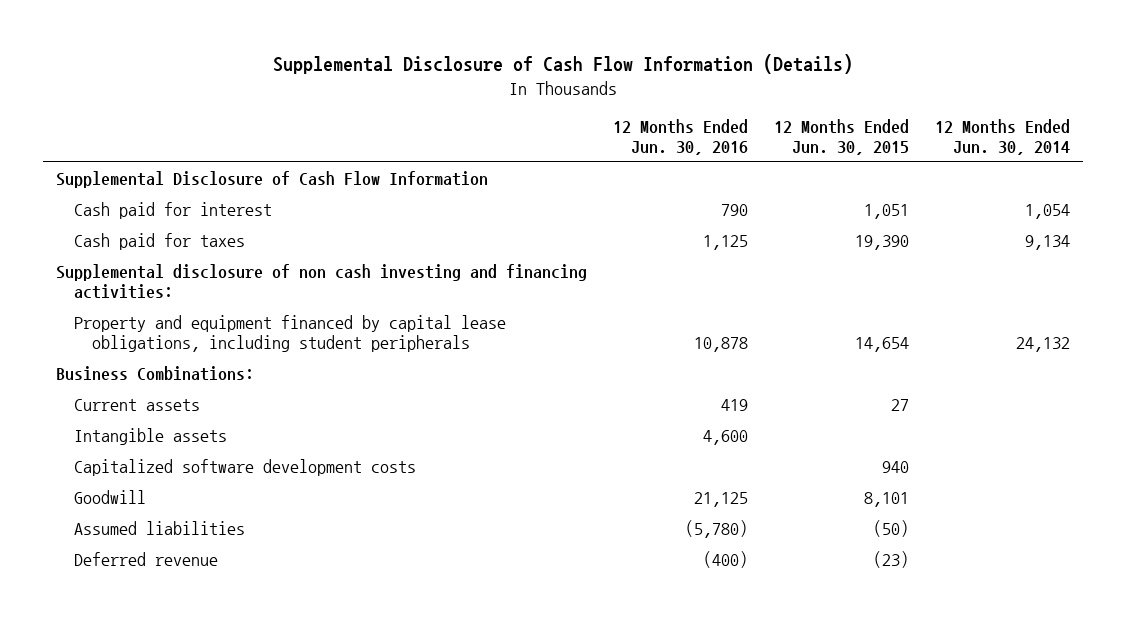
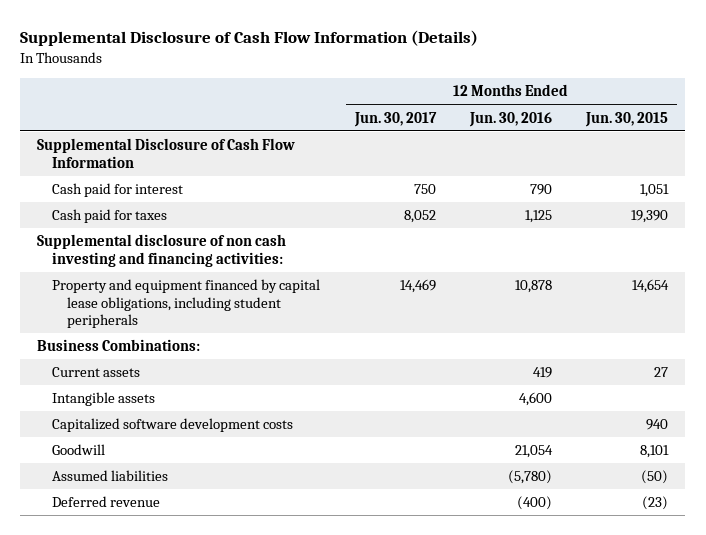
[934,118,1070,156] 12 Months Ended Jun. 30, 2014 -> none
none -> [353,111,437,127] Jun. 30, 2017
[694,491,749,507] 21,125 -> [514,445,553,459] 21,054

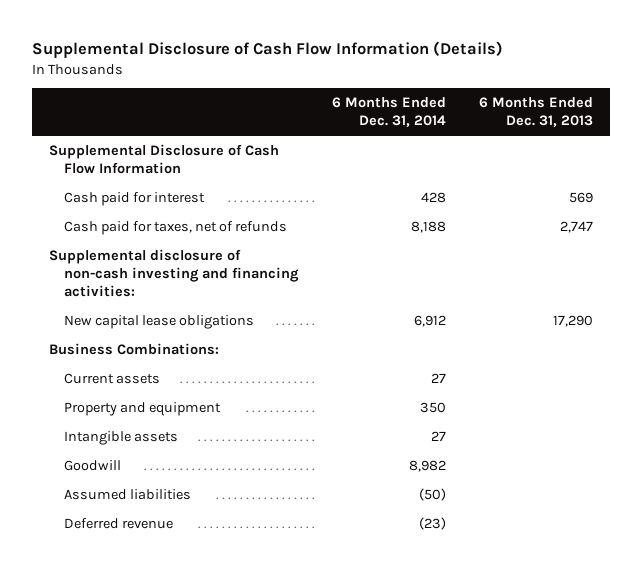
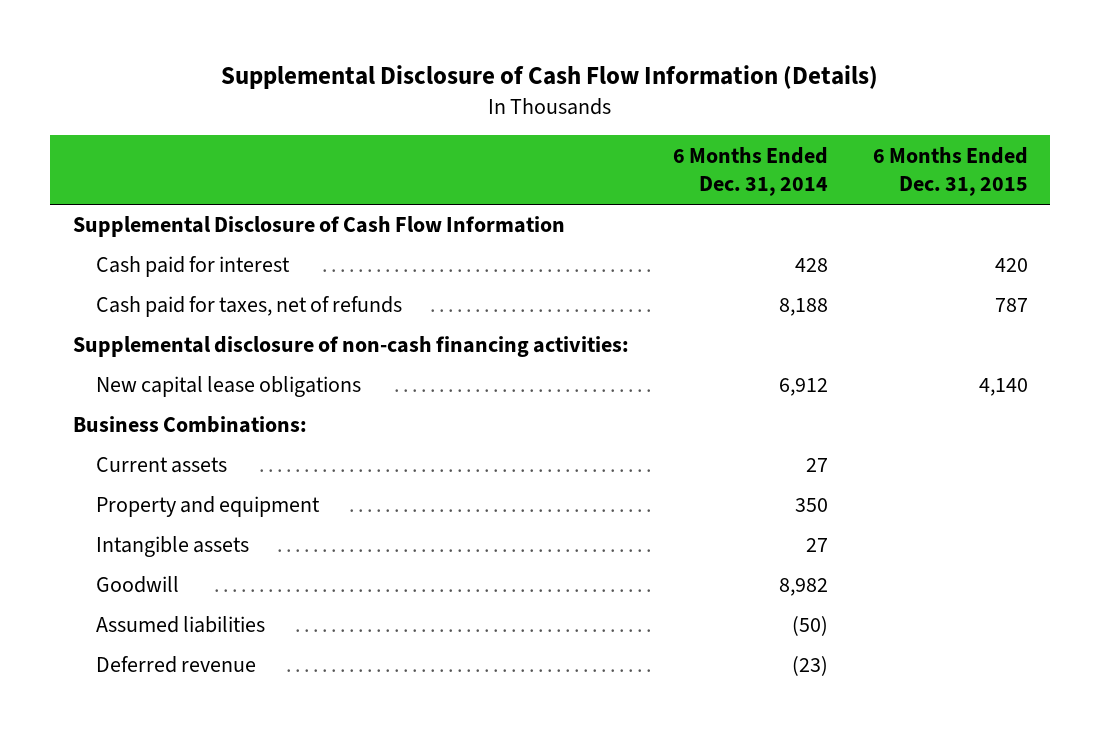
[479,97,594,128] 6 Months Ended Dec. 31, 2013 -> none
none -> [872,146,1028,197] 6 Months Ended Dec. 31, 2015
[48,249,300,298] Supplemental disclosure of non-cash investing and financing activities: -> [72,336,629,358] Supplemental disclosure of non-cash financing activities:

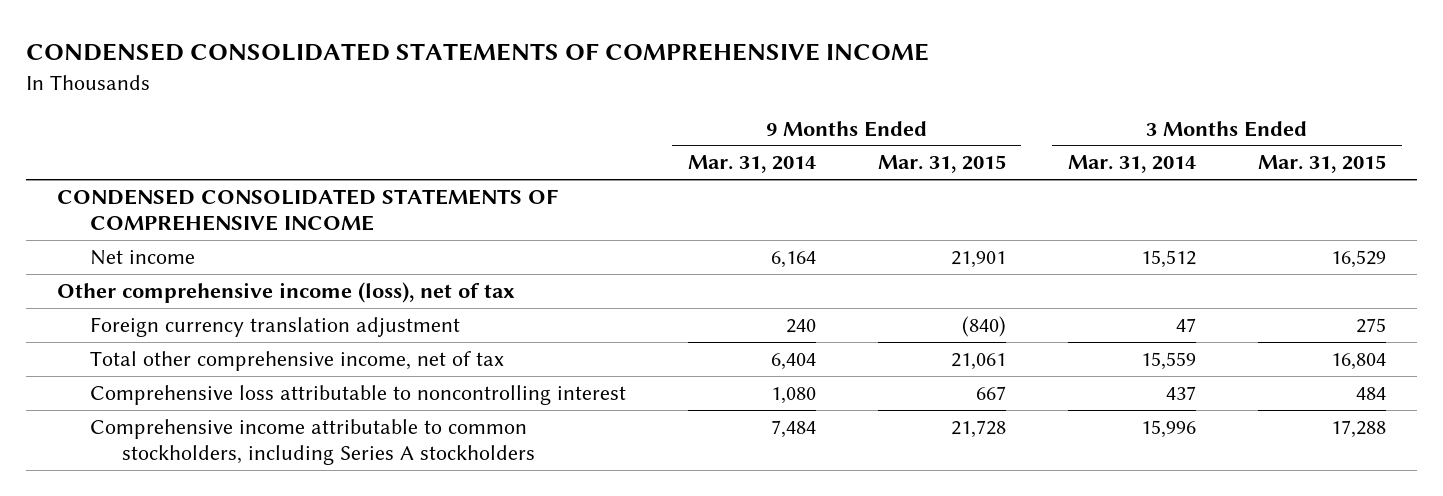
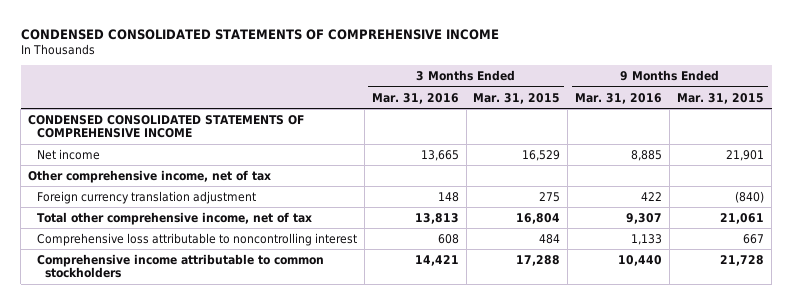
[687,155,816,174] Mar. 31, 2014 -> none
[1068,155,1197,174] Mar. 31, 2014 -> none
none -> [371,92,459,104] Mar. 31, 2016
none -> [575,92,663,104] Mar. 31, 2016
[57,281,516,303] Other comprehensive income (loss), net of tax -> [28,169,272,183] Other comprehensive income, net of tax
[89,418,536,466] Comprehensive income attributable to common stockholders, including Series A stockholders -> [36,253,324,279] Comprehensive income attributable to common stockholders

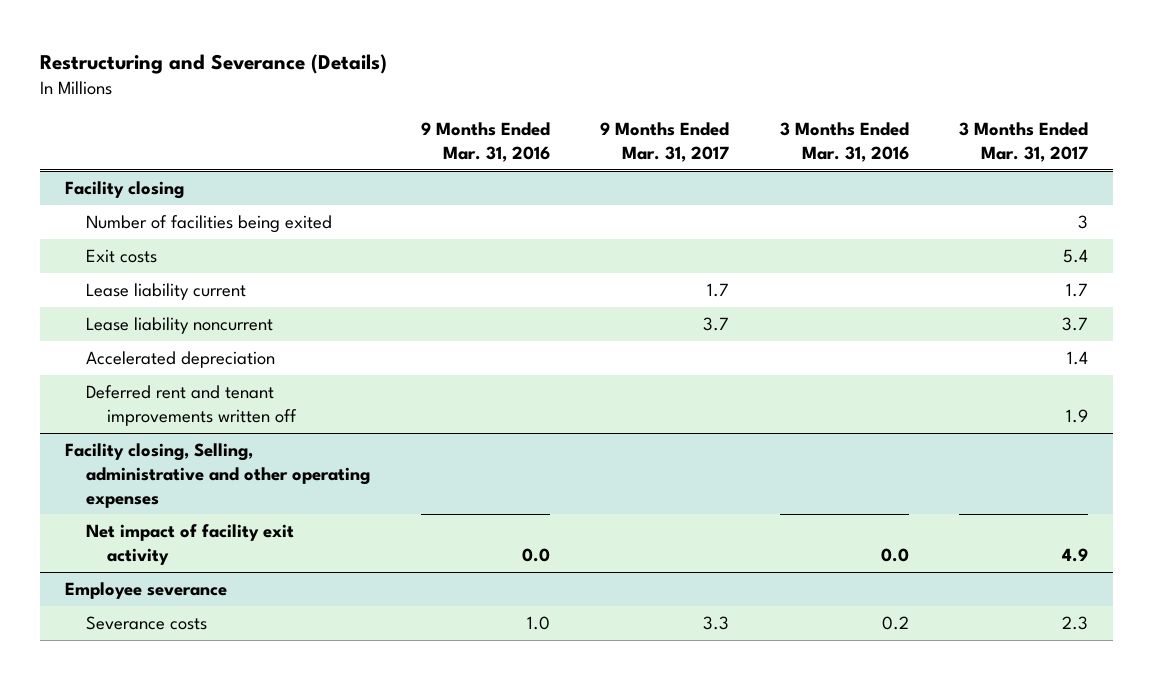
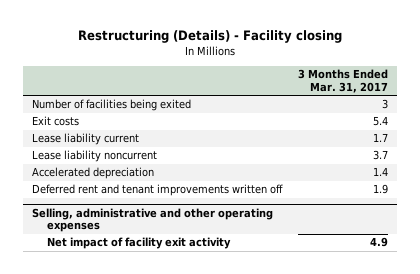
[40,53,388,74] Restructuring and Severance (Details) -> [77,30,342,44] Restructuring (Details) - Facility closing
[420,122,550,162] 9 Months Ended Mar. 31, 2016 -> none
[600,122,730,162] 9 Months Ended Mar. 31, 2017 -> none
[779,122,909,162] 3 Months Ended Mar. 31, 2016 -> none
[65,180,185,199] Facility closing -> none
[65,442,371,508] Facility closing, Selling, administrative and other operating expenses -> [31,207,273,233] Selling, administrative and other operating expenses
[65,581,228,599] Employee severance -> none
[86,615,208,630] Severance costs -> none

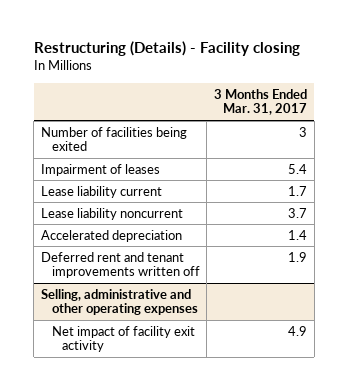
[31,116,79,127] Exit costs -> none
none -> [41,163,161,176] Impairment of leases

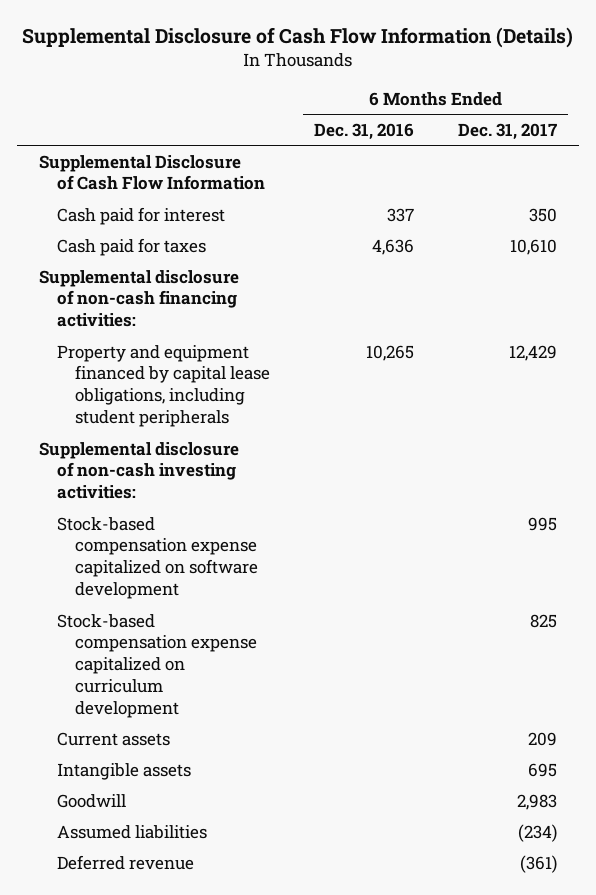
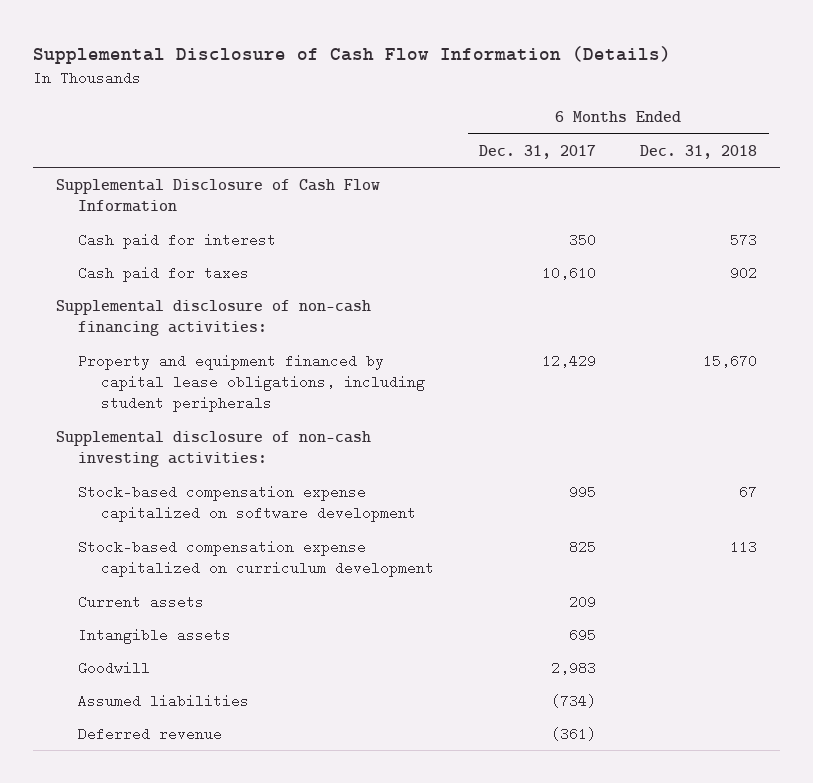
[314,122,415,140] Dec. 31, 2016 -> none
none -> [640,144,758,159] Dec. 31, 2018
[518,823,558,842] (234) -> [550,693,596,708] (734)

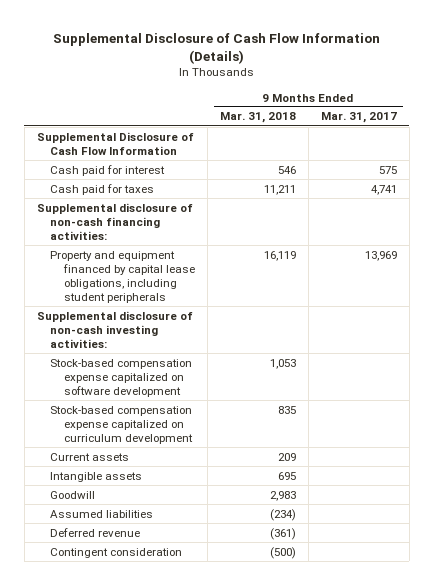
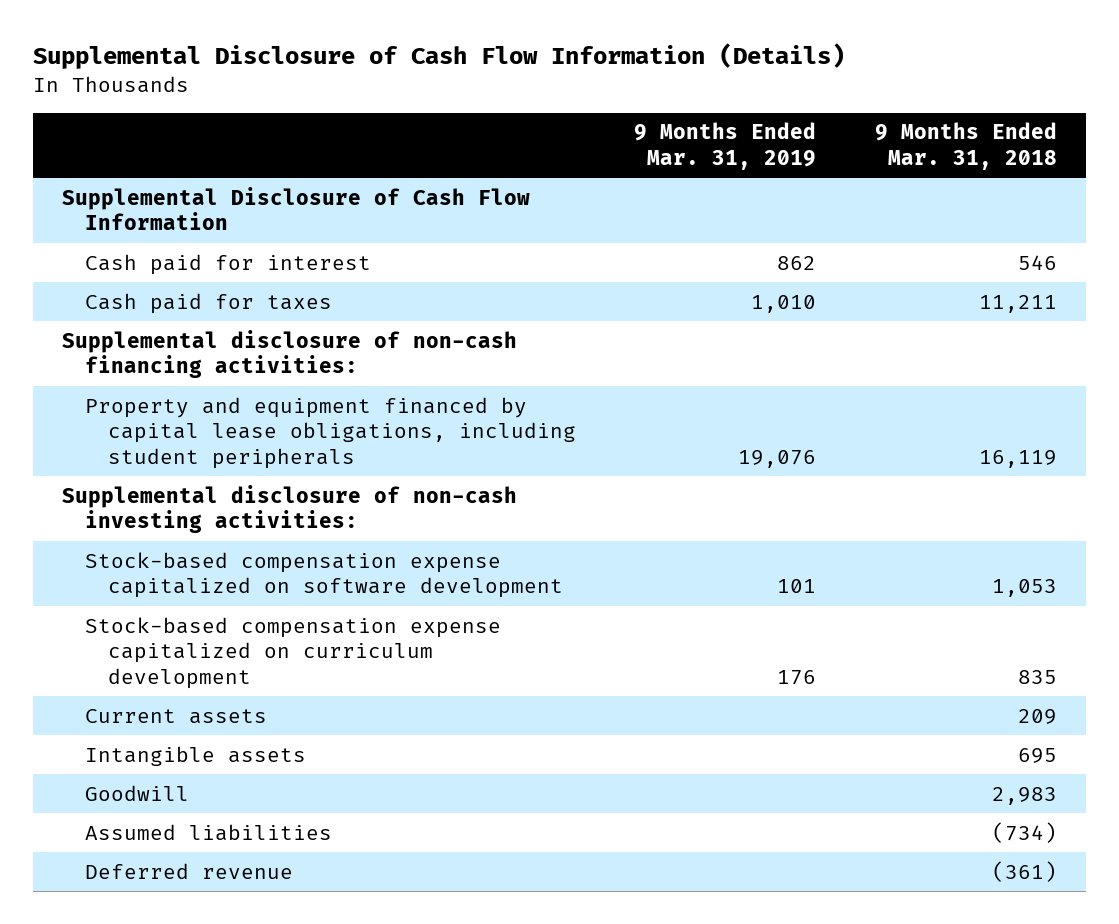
[320,112,397,124] Mar. 31, 2017 -> none
none -> [634,122,817,170] 9 Months Ended Mar. 31, 2019
[269,508,296,521] (234) -> [991,821,1057,843] (734)
[50,547,183,558] Contingent consideration -> none

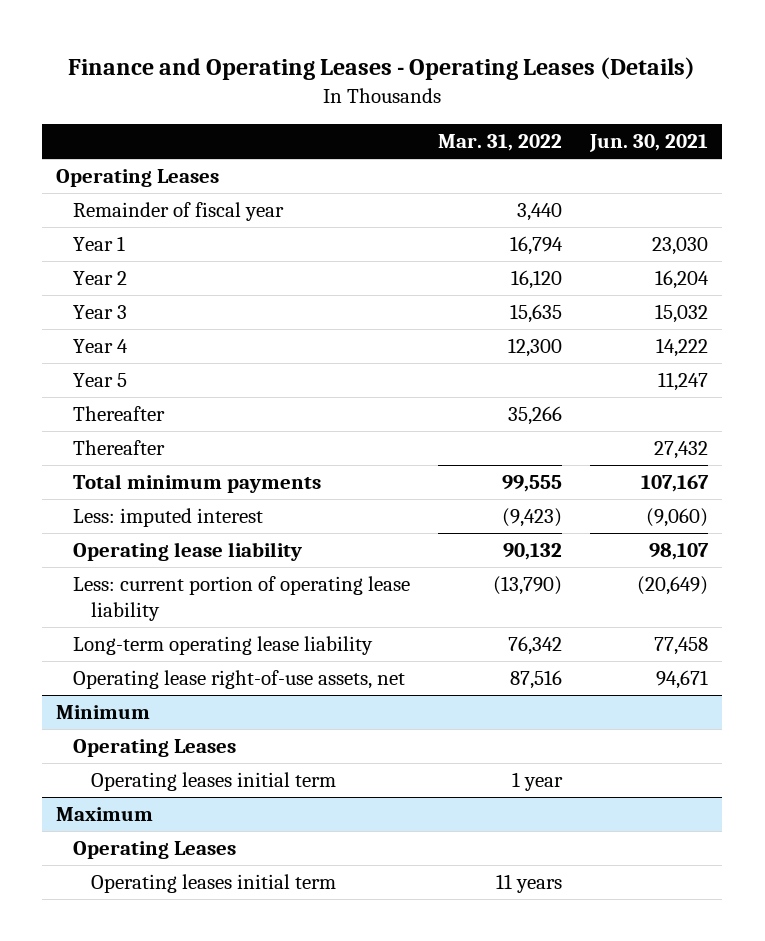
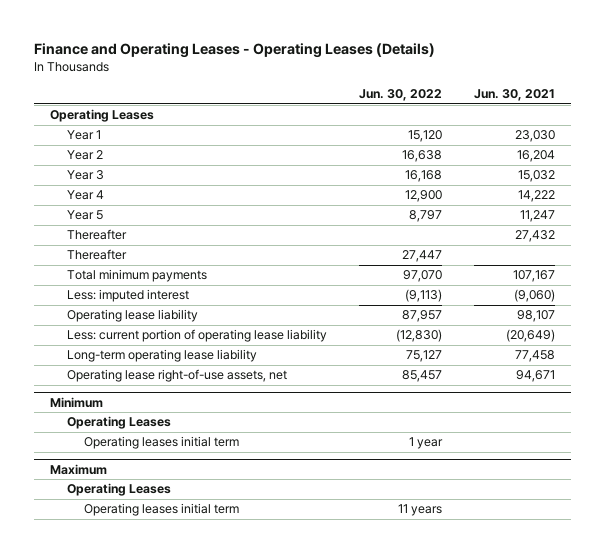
[438,134,563,152] Mar. 31, 2022 -> none
none -> [359,89,443,102] Jun. 30, 2022
[73,202,285,222] Remainder of fiscal year -> none
[73,406,166,422] Thereafter -> [67,249,128,261] Thereafter

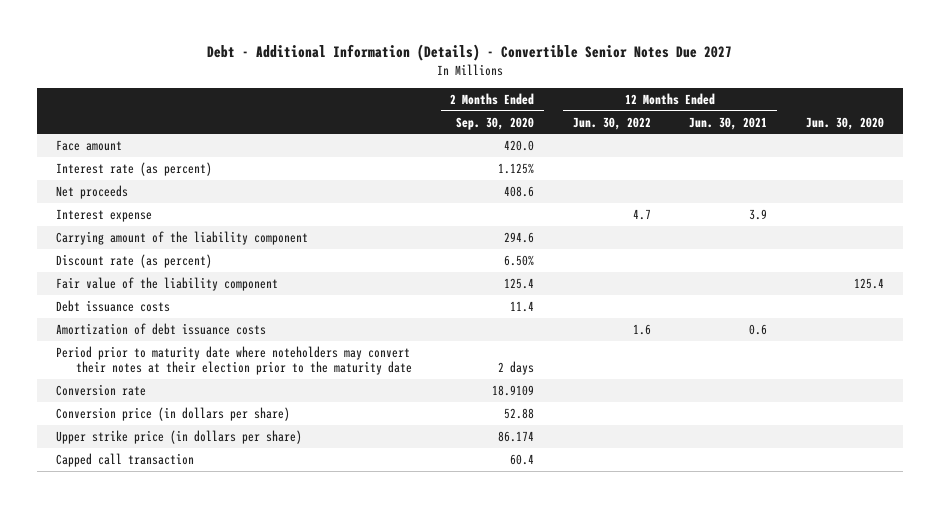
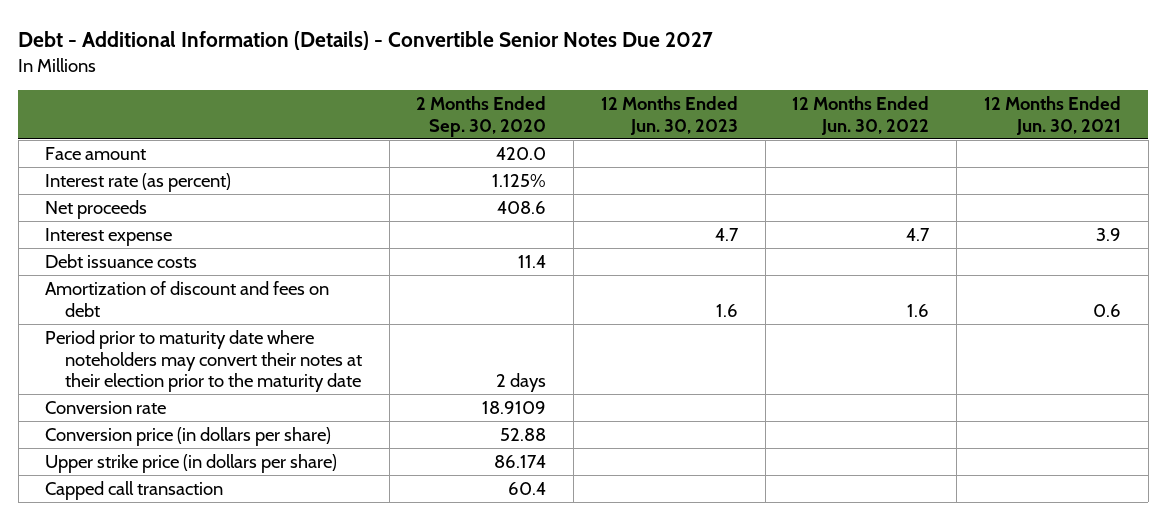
[805,116,884,130] Jun. 30, 2020 -> none
none -> [600,96,738,135] 12 Months Ended Jun. 30, 2023
[56,230,309,245] Carrying amount of the liability component -> none
[56,253,213,268] Discount rate (as percent) -> none
[56,276,279,291] Fair value of the liability component -> none
[56,322,267,335] Amortization of debt issuance costs -> [45,281,330,317] Amortization of discount and fees on debt

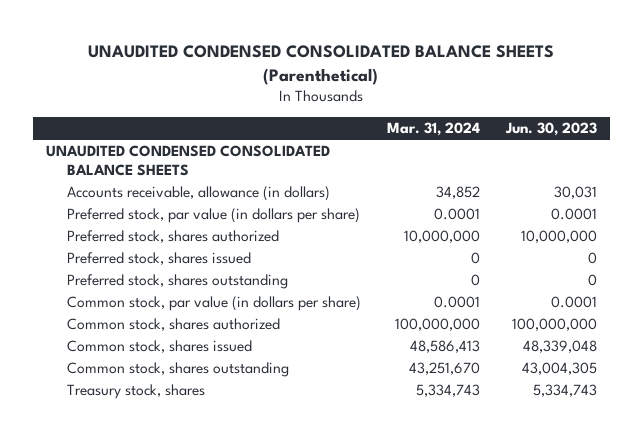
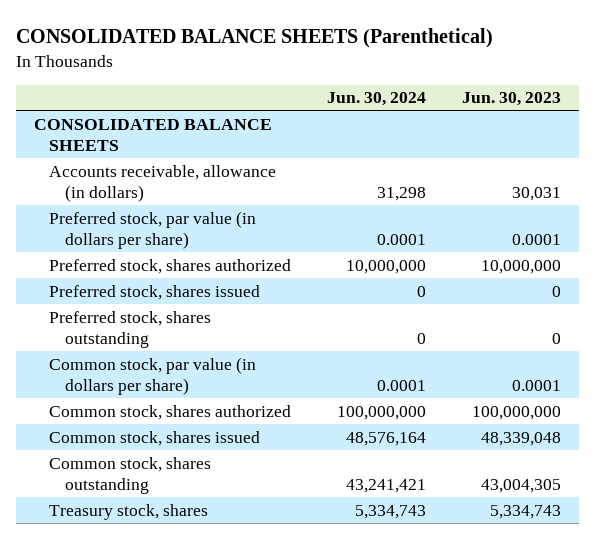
[88,44,555,85] UNAUDITED CONDENSED CONSOLIDATED BALANCE SHEETS (Parenthetical) -> [16,28,494,49] CONSOLIDATED BALANCE SHEETS (Parenthetical)
[386,122,480,137] Mar. 31, 2024 -> none
none -> [327,92,427,107] Jun. 30, 2024
[45,145,330,176] UNAUDITED CONDENSED CONSOLIDATED BALANCE SHEETS -> [33,118,272,151] CONSOLIDATED BALANCE SHEETS

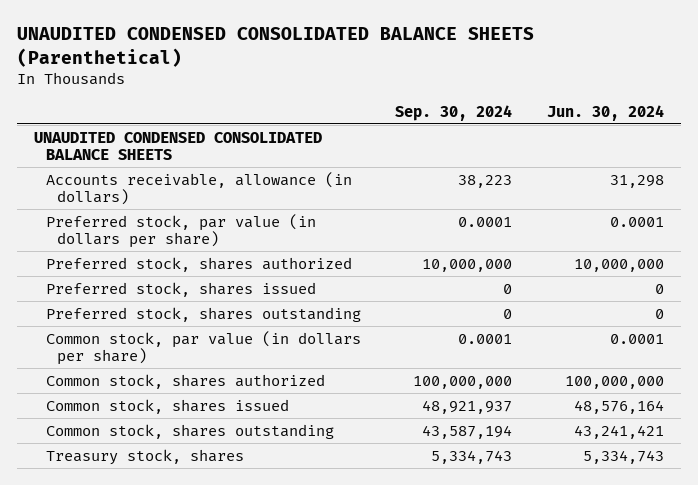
[16,28,494,49] CONSOLIDATED BALANCE SHEETS (Parenthetical) -> [17,27,535,67] UNAUDITED CONDENSED CONSOLIDATED BALANCE SHEETS (Parenthetical)
[461,92,561,107] Jun. 30, 2023 -> none
none -> [395,104,513,121] Sep. 30, 2024
[33,118,272,151] CONSOLIDATED BALANCE SHEETS -> [34,131,323,161] UNAUDITED CONDENSED CONSOLIDATED BALANCE SHEETS

